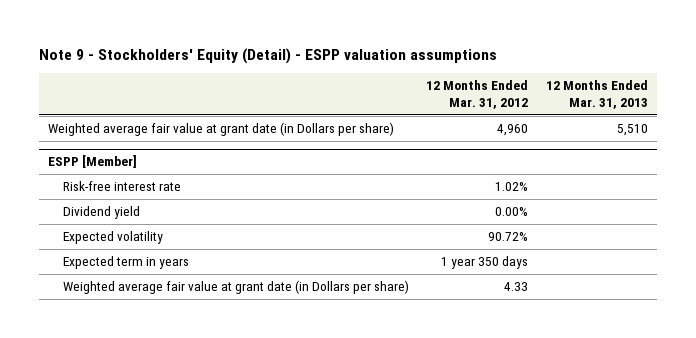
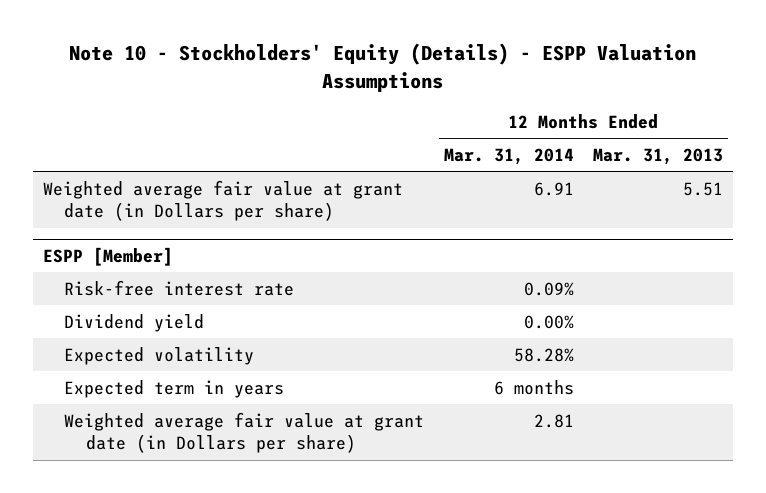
[39,47,498,64] Note 9 - Stockholders' Equity (Detail) - ESPP valuation assumptions -> [68,43,696,92] Note 10 - Stockholders' Equity (Details) - ESPP Valuation Assumptions
[426,80,529,110] 12 Months Ended Mar. 31, 2012 -> none
none -> [443,147,574,165] Mar. 31, 2014
[617,124,649,137] 5,510 -> [682,181,723,196] 5.51

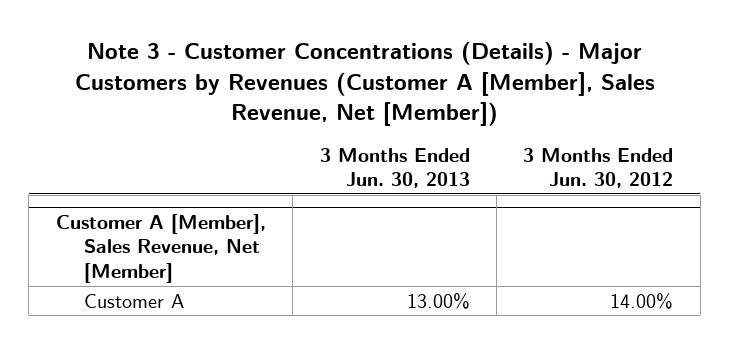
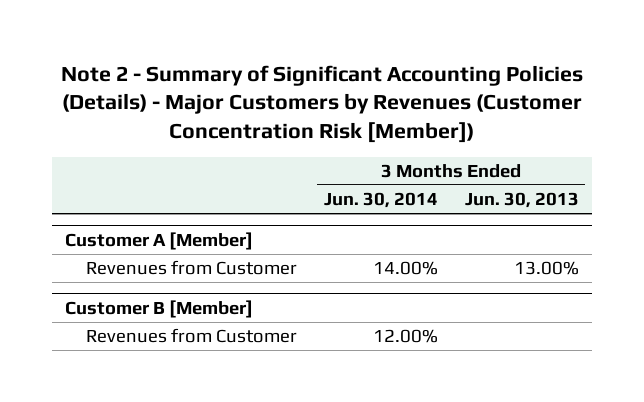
[74,41,655,127] Note 3 - Customer Concentrations (Details) - Major Customers by Revenues (Customer A [Member], Sales Revenue, Net [Member]) -> [60,64,583,144] Note 2 - Summary of Significant Accounting Policies (Details) - Major Customers by Revenues (Customer Concentration Risk [Member])
[523,147,674,189] 3 Months Ended Jun. 30, 2012 -> none
none -> [323,192,438,209] Jun. 30, 2014
[55,213,266,283] Customer A [Member], Sales Revenue, Net [Member] -> [65,231,254,250] Customer A [Member]
[84,293,185,308] Customer A -> [86,260,298,276] Revenues from Customer
none -> [65,299,254,318] Customer B [Member]
none -> [86,328,298,344] Revenues from Customer

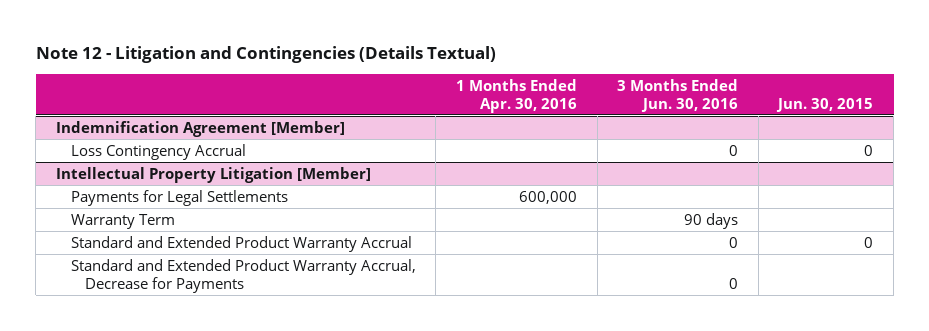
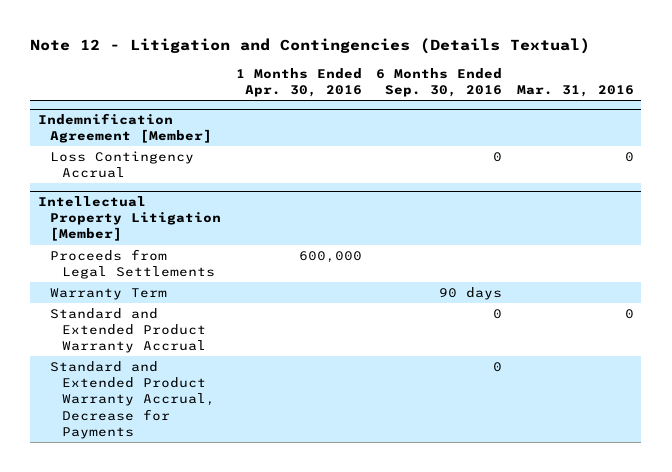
[617,78,739,112] 3 Months Ended Jun. 30, 2016 -> none
[776,97,874,112] Jun. 30, 2015 -> none
none -> [376,67,503,98] 6 Months Ended Sep. 30, 2016
none -> [517,85,635,98] Mar. 31, 2016
[70,189,288,206] Payments for Legal Settlements -> none
none -> [49,249,215,280] Proceeds from Legal Settlements

